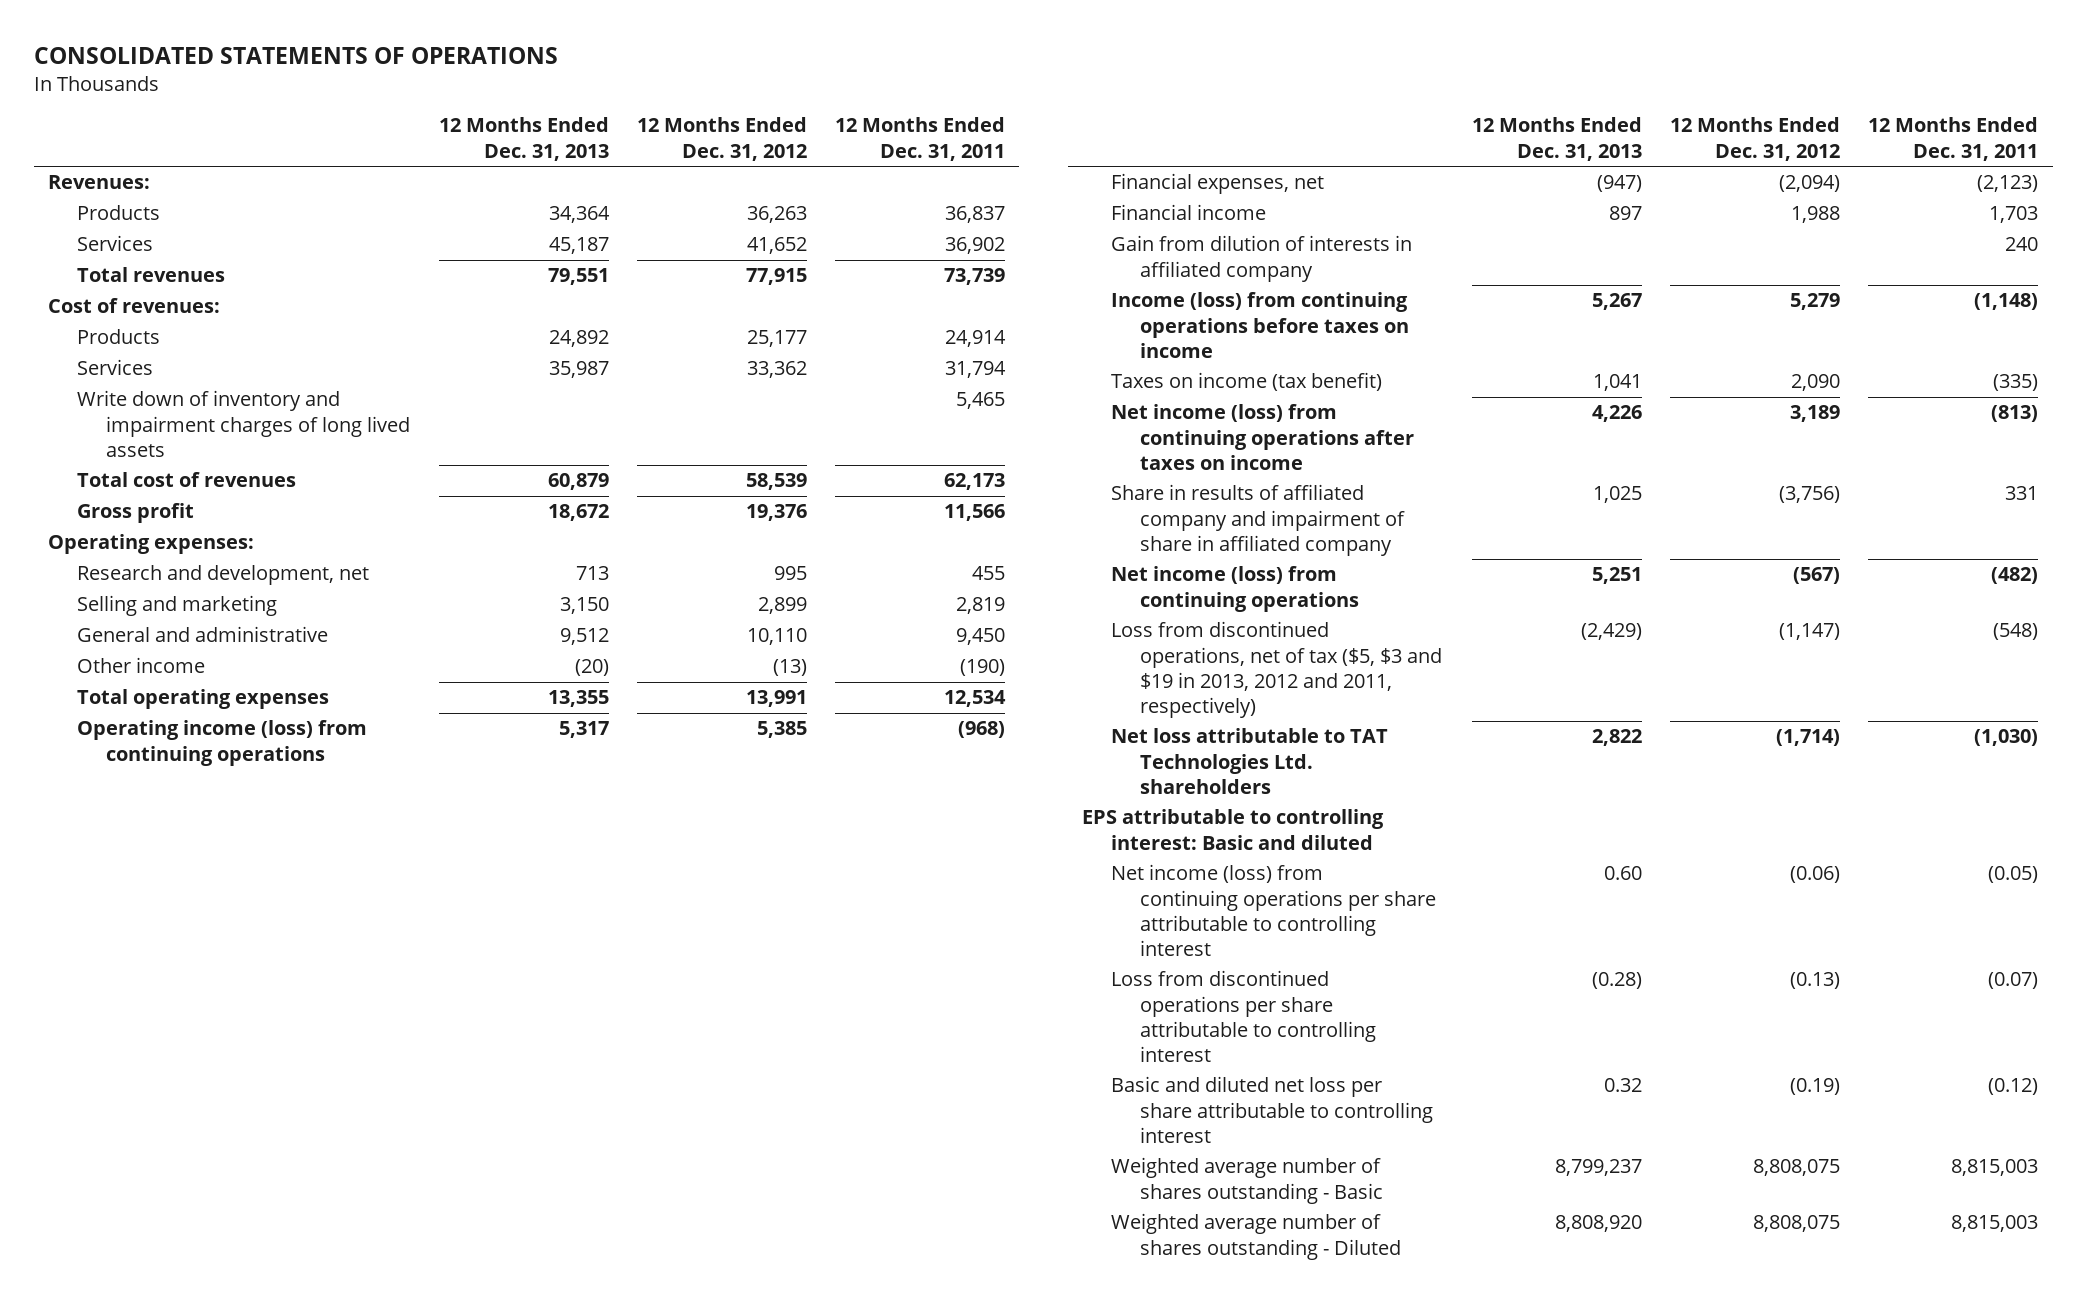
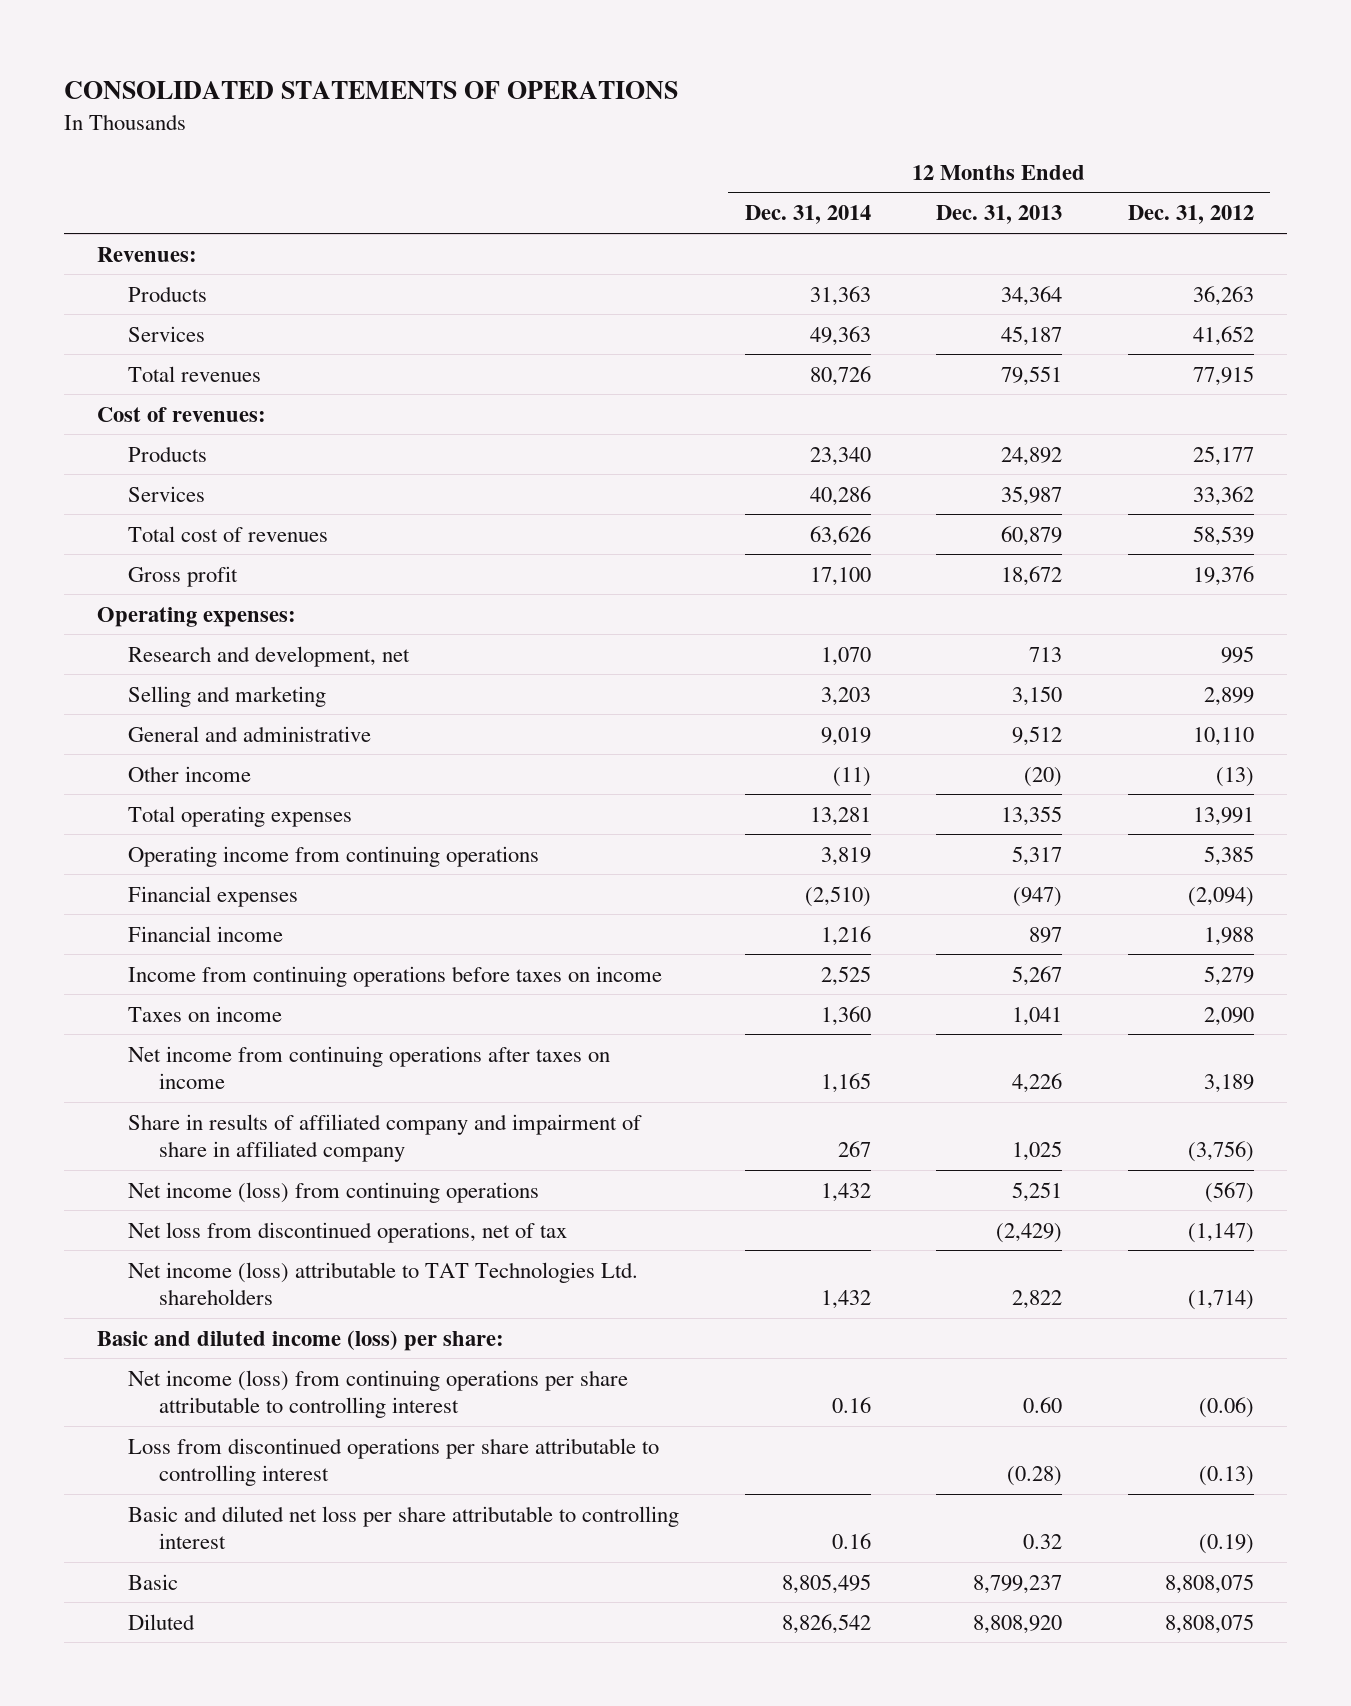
[834,117,1005,161] 12 Months Ended Dec. 31, 2011 -> none
none -> [744,205,871,225] Dec. 31, 2014
[77,390,411,457] Write down of inventory and impairment charges of long lived assets -> none
[77,720,368,766] Operating income (loss) from continuing operations -> [127,845,539,867] Operating income from continuing operations
[1110,173,1324,195] Financial expenses, net -> [127,885,298,907] Financial expenses
[1110,235,1412,282] Gain from dilution of interests in affiliated company -> none
[1110,292,1410,358] Income (loss) from continuing operations before taxes on income -> [127,965,662,987] Income from continuing operations before taxes on income
[1110,372,1382,392] Taxes on income (tax benefit) -> [127,1005,282,1022] Taxes on income
[1110,404,1415,470] Net income (loss) from continuing operations after taxes on income -> [127,1045,610,1090] Net income from continuing operations after taxes on income
[1110,621,1443,718] Loss from discontinued operations, net of tax ($5, $3 and $19 in 2013, 2012 and 2011, respectively) -> [127,1221,567,1243] Net loss from discontinued operations, net of tax
[1110,728,1388,794] Net loss attributable to TAT Technologies Ltd. shareholders -> [127,1261,638,1306] Net income (loss) attributable to TAT Technologies Ltd. shareholders
[1081,809,1384,850] EPS attributable to controlling interest: Basic and diluted -> [97,1329,505,1351] Basic and diluted income (loss) per share:
[1110,1157,1384,1204] Weighted average number of shares outstanding - Basic -> [127,1573,178,1590] Basic
[1110,1213,1402,1260] Weighted average number of shares outstanding - Diluted -> [127,1613,195,1630] Diluted

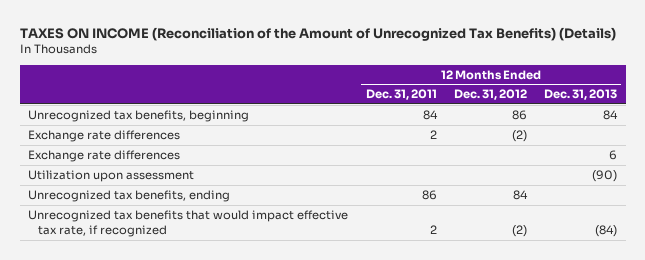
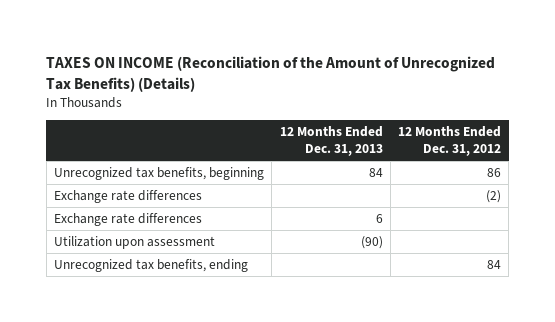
[365,89,437,101] Dec. 31, 2011 -> none
[28,210,349,237] Unrecognized tax benefits that would impact effective tax rate, if recognized -> none

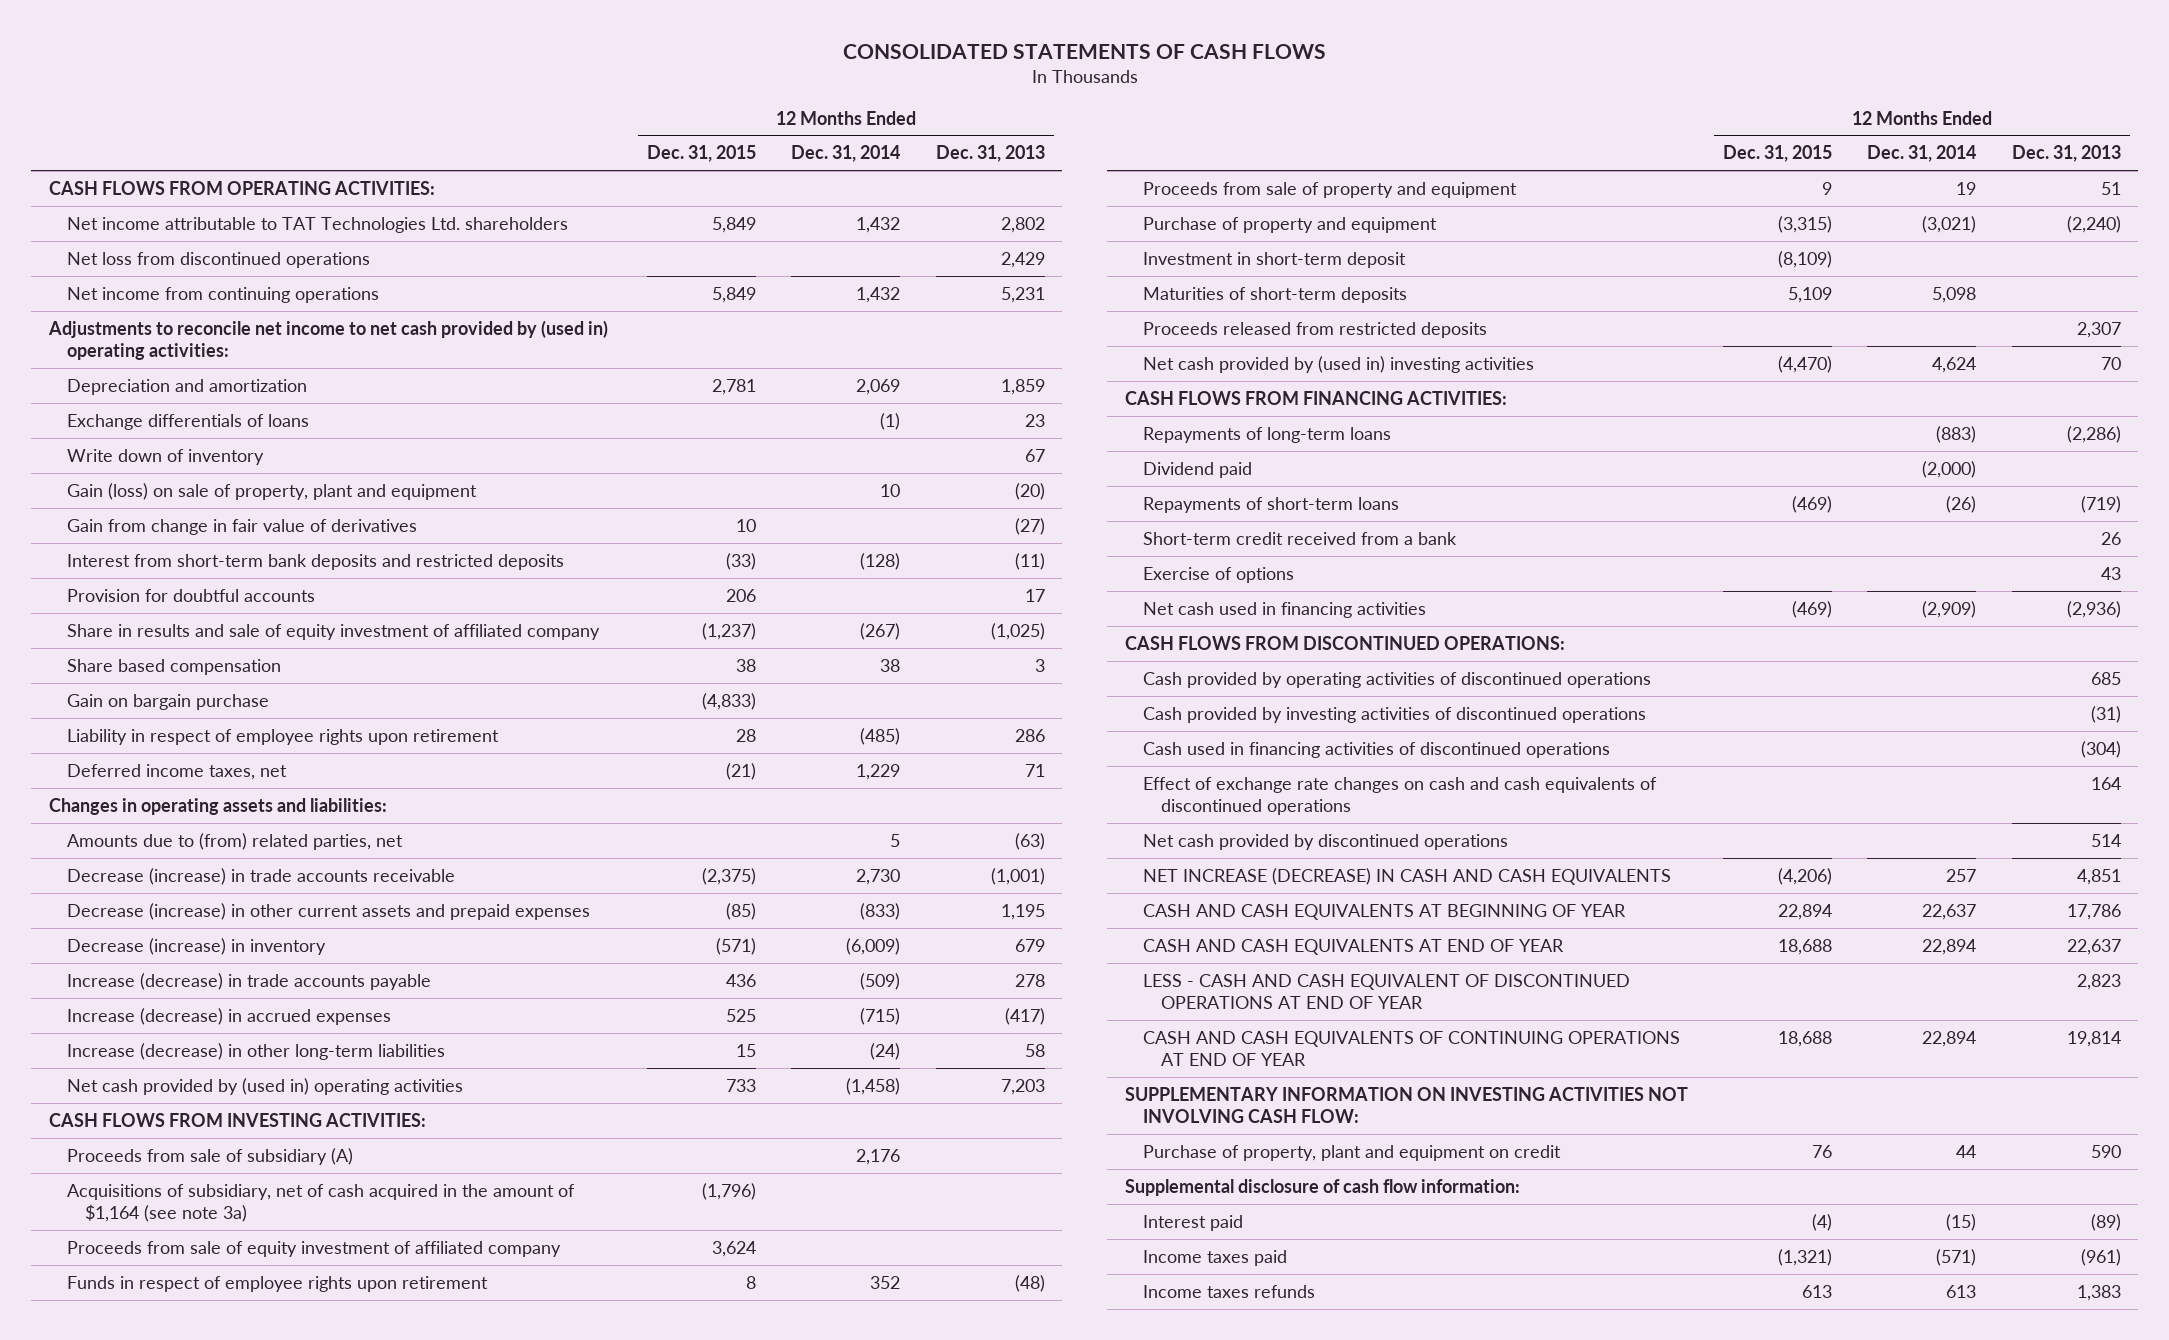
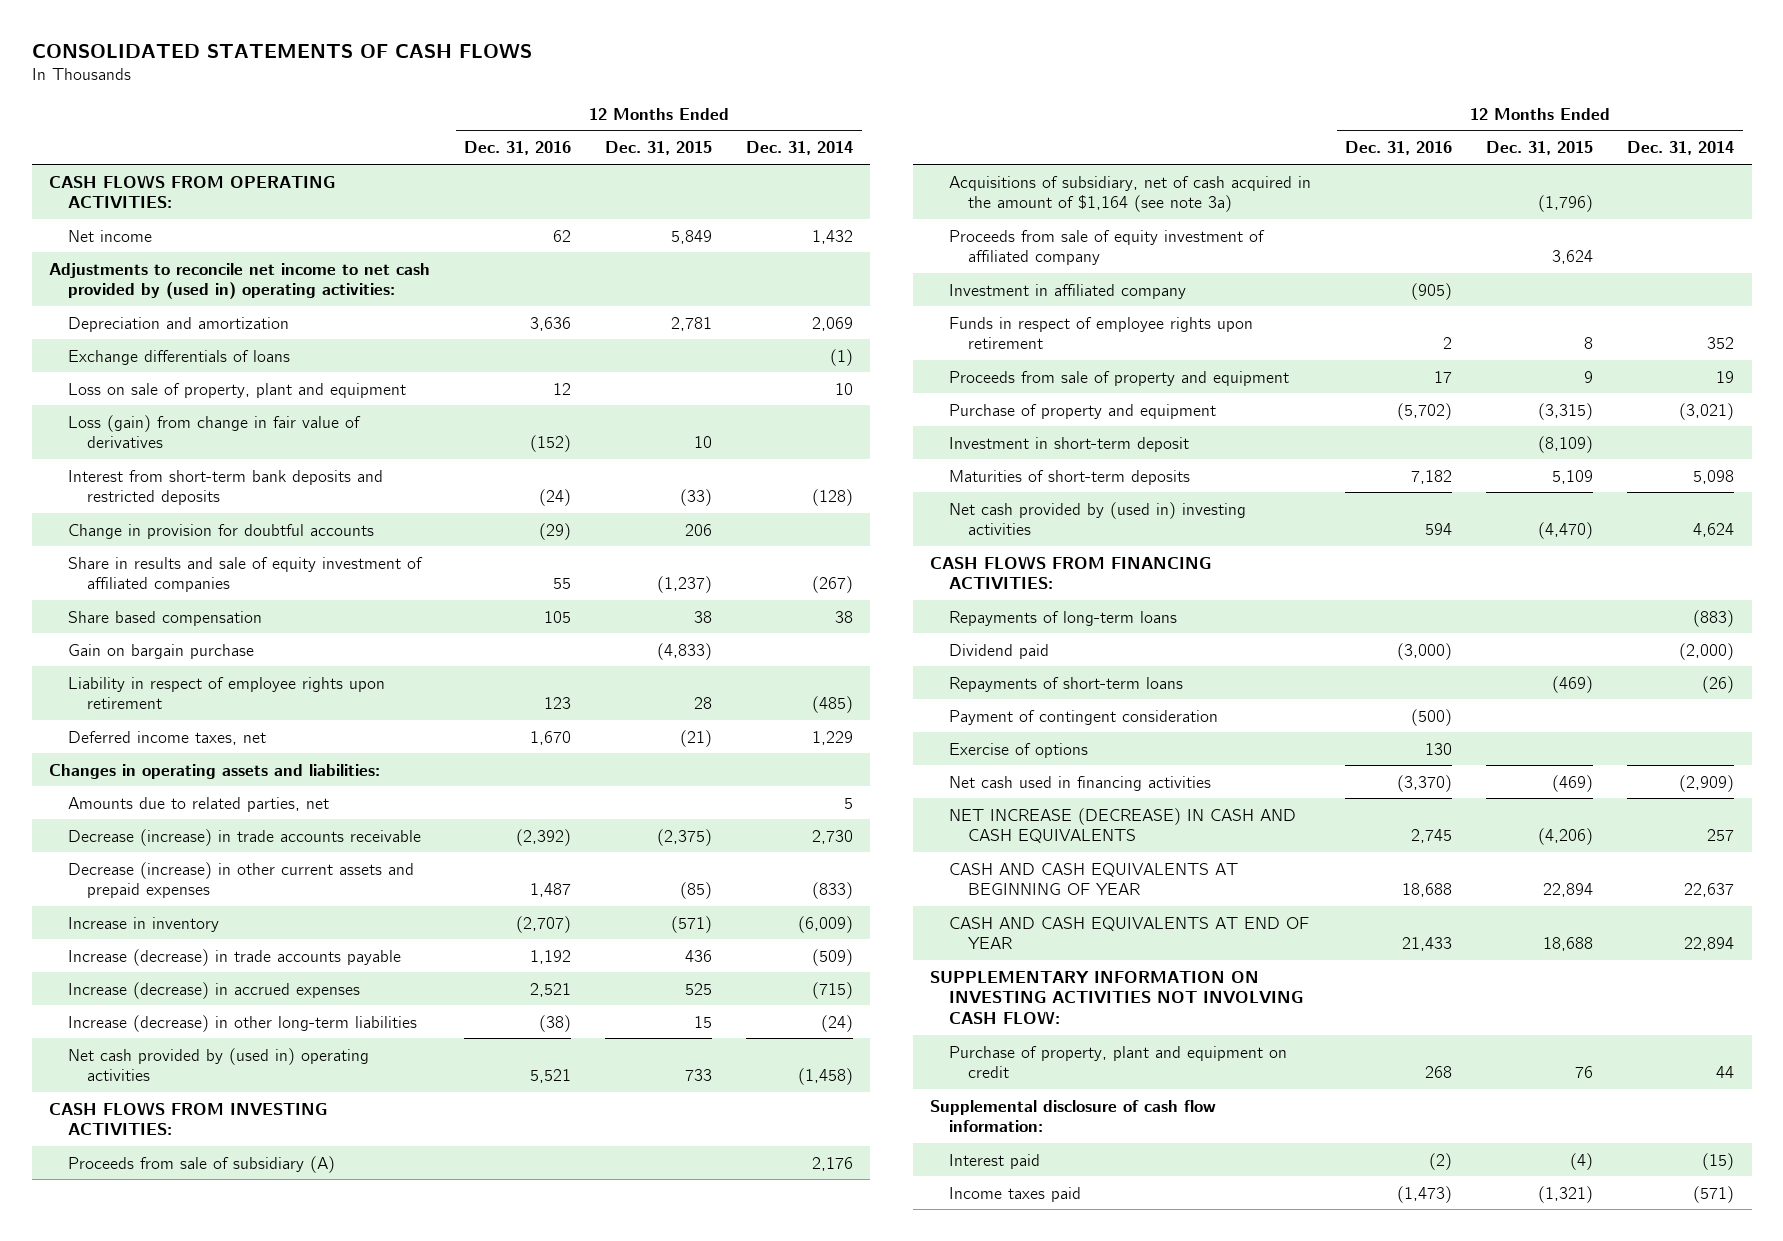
[935,145,1045,163] Dec. 31, 2013 -> none
none -> [464,141,572,156] Dec. 31, 2016
[66,216,568,233] Net income attributable to TAT Technologies Ltd. shareholders -> none
[66,251,370,268] Net loss from discontinued operations -> none
[66,286,379,303] Net income from continuing operations -> [67,229,152,242] Net income
[66,448,264,465] Write down of inventory -> none
[66,482,477,500] Gain (loss) on sale of property, plant and equipment -> [67,382,406,398] Loss on sale of property, plant and equipment
[66,518,417,535] Gain from change in fair value of derivatives -> [67,414,361,449] Loss (gain) from change in fair value of derivatives
[66,588,315,602] Provision for doubtful accounts -> [67,523,374,539] Change in provision for doubtful accounts
[66,623,600,640] Share in results and sale of equity investment of affiliated company -> [67,556,423,593] Share in results and sale of equity investment of affiliated companies
[66,832,403,850] Amounts due to (from) related parties, net -> [67,796,329,812] Amounts due to related parties, net
[66,937,326,955] Decrease (increase) in inventory -> [67,916,219,932] Increase in inventory
none -> [948,283,1186,299] Investment in affiliated company
[1142,321,1487,338] Proceeds released from restricted deposits -> none
[1142,531,1457,545] Short-term credit received from a bank -> none
none -> [948,709,1218,725] Payment of contingent consideration
[1124,635,1565,650] CASH FLOWS FROM DISCONTINUED OPERATIONS: -> none
[1142,671,1651,688] Cash provided by operating activities of discontinued operations -> none
[1142,706,1646,723] Cash provided by investing activities of discontinued operations -> none
[1142,741,1610,758] Cash used in financing activities of discontinued operations -> none
[1142,776,1657,816] Effect of exchange rate changes on cash and cash equivalents of discontinued operations -> none
[1142,833,1508,850] Net cash provided by discontinued operations -> none
[1142,973,1630,1010] LESS - CASH AND CASH EQUIVALENT OF DISCONTINUED OPERATIONS AT END OF YEAR -> none
[1142,1030,1680,1067] CASH AND CASH EQUIVALENTS OF CONTINUING OPERATIONS AT END OF YEAR -> none
[1142,1284,1315,1298] Income taxes refunds -> none

